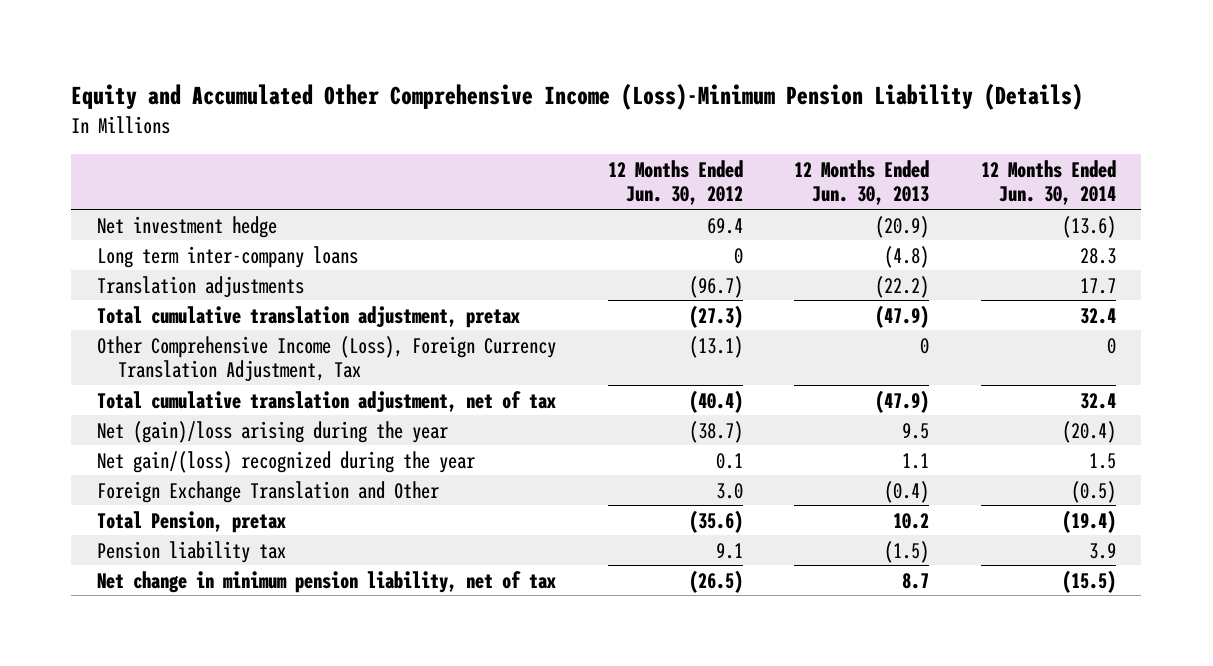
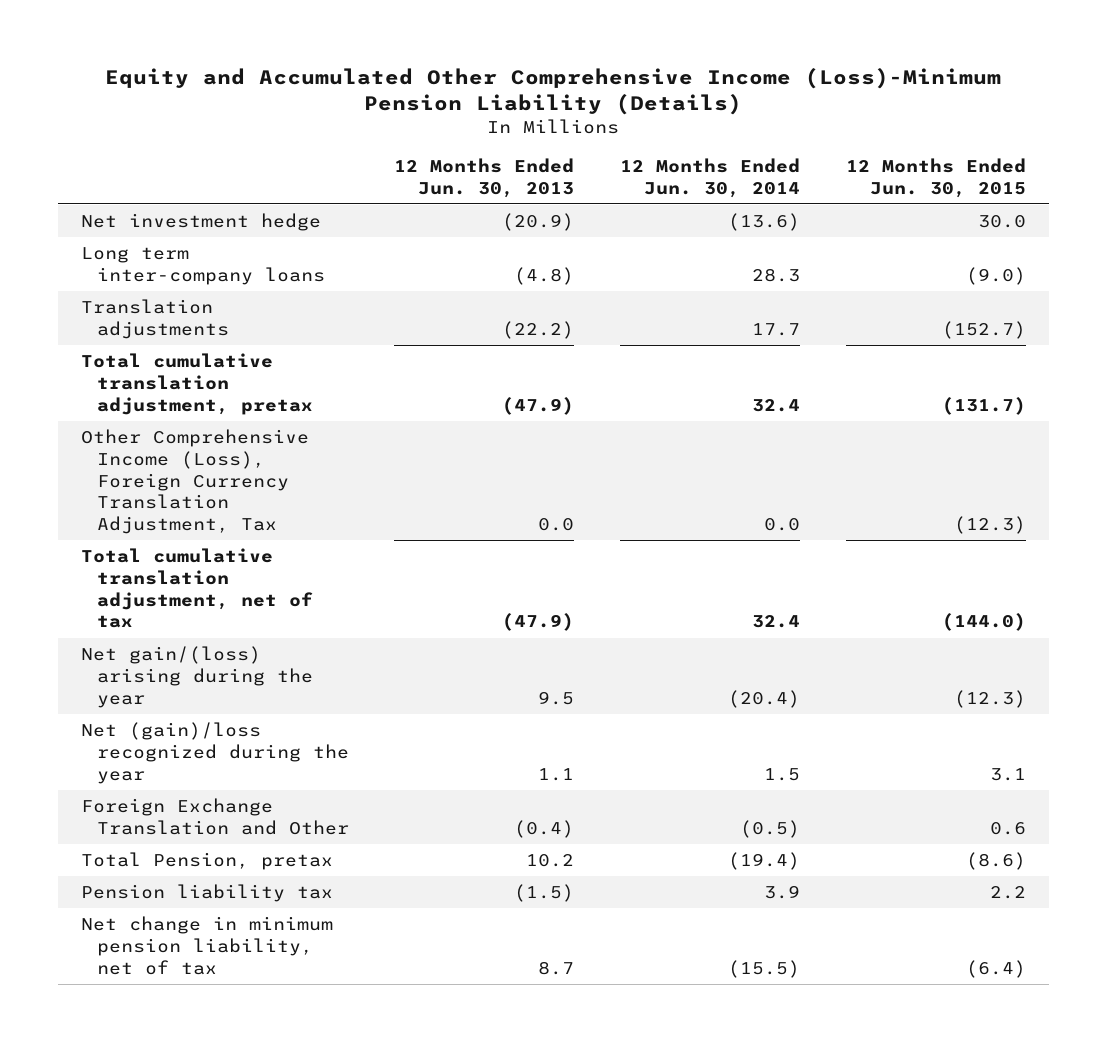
[607,159,743,206] 12 Months Ended Jun. 30, 2012 -> none
none -> [845,157,1026,198] 12 Months Ended Jun. 30, 2015
[920,337,930,354] 0 -> [538,518,575,532] 0.0
[1106,337,1116,354] 0 -> [764,518,801,532] 0.0
[97,420,449,443] Net (gain)/loss arising during the year -> [80,646,313,708] Net gain/(loss) arising during the year
[97,450,476,473] Net gain/(loss) recognized during the year -> [80,722,349,784] Net (gain)/loss recognized during the year

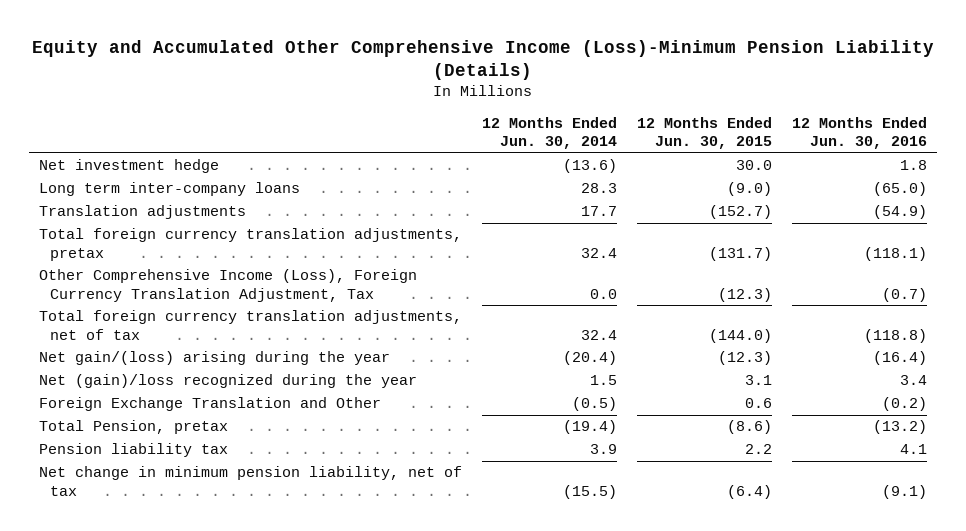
[394,157,575,198] 12 Months Ended Jun. 30, 2013 -> none
none -> [791,116,927,150] 12 Months Ended Jun. 30, 2016
[80,353,313,415] Total cumulative translation adjustment, pretax -> [39,228,463,261] Total foreign currency translation adjustments, pretax
[80,548,313,629] Total cumulative translation adjustment, net of tax -> [39,310,463,340] Total foreign currency translation adjustments, net of tax

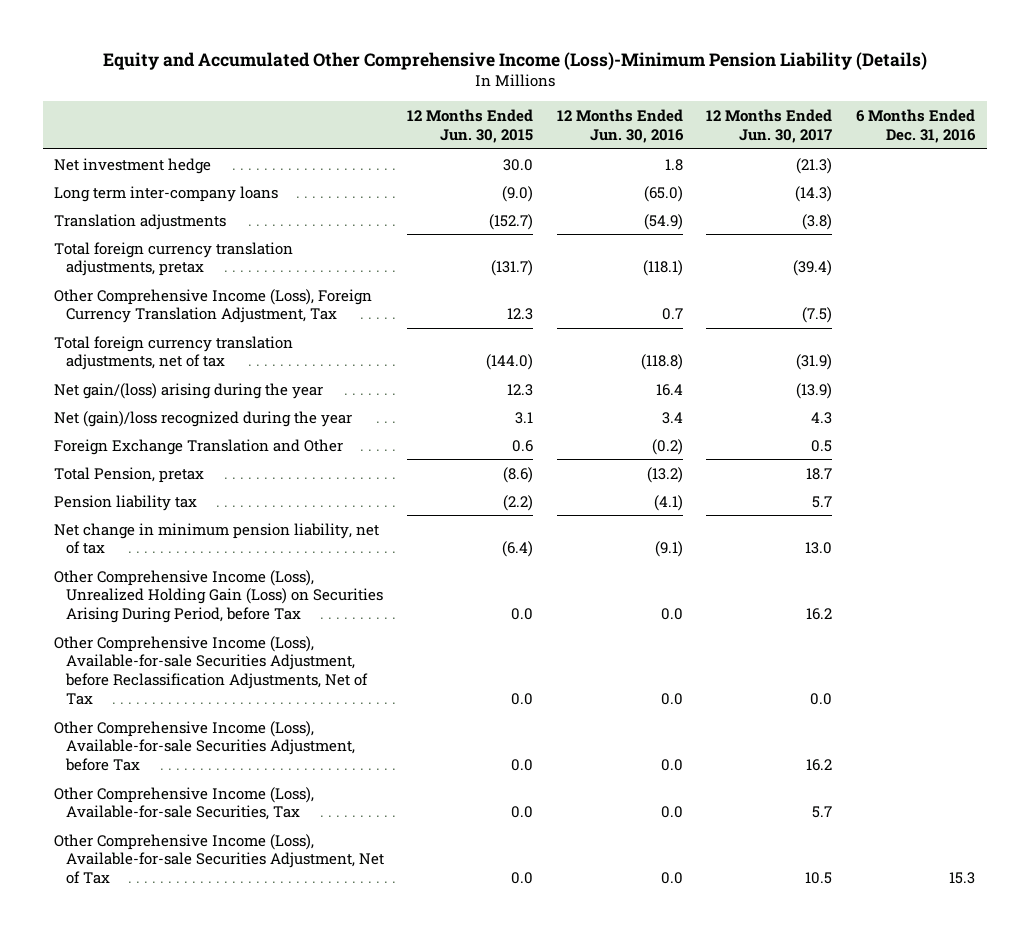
[481,116,617,150] 12 Months Ended Jun. 30, 2014 -> none
none -> [706,109,833,143] 12 Months Ended Jun. 30, 2017
none -> [855,109,976,143] 6 Months Ended Dec. 31, 2016
[717,287,772,302] (12.3) -> [507,308,534,321] 12.3
[881,287,927,302] (0.7) -> [661,308,683,321] 0.7
[717,351,772,366] (12.3) -> [507,383,534,396] 12.3
[872,351,927,366] (16.4) -> [655,383,683,396] 16.4
[744,444,772,455] 2.2 -> [503,494,534,511] (2.2)
[899,444,927,455] 4.1 -> [653,494,683,511] (4.1)
none -> [54,569,384,624] Other Comprehensive Income (Loss), Unrealized Holding Gain (Loss) on Securities Arising During Period, before Tax
none -> [54,635,369,706] Other Comprehensive Income (Loss), Available-for-sale Securities Adjustment, before Reclassification Adjustments, Net of Tax
none -> [54,720,356,772] Other Comprehensive Income (Loss), Available-for-sale Securities Adjustment, before Tax
none -> [54,786,315,821] Other Comprehensive Income (Loss), Available-for-sale Securities, Tax
none -> [54,833,385,885] Other Comprehensive Income (Loss), Available-for-sale Securities Adjustment, Net of Tax

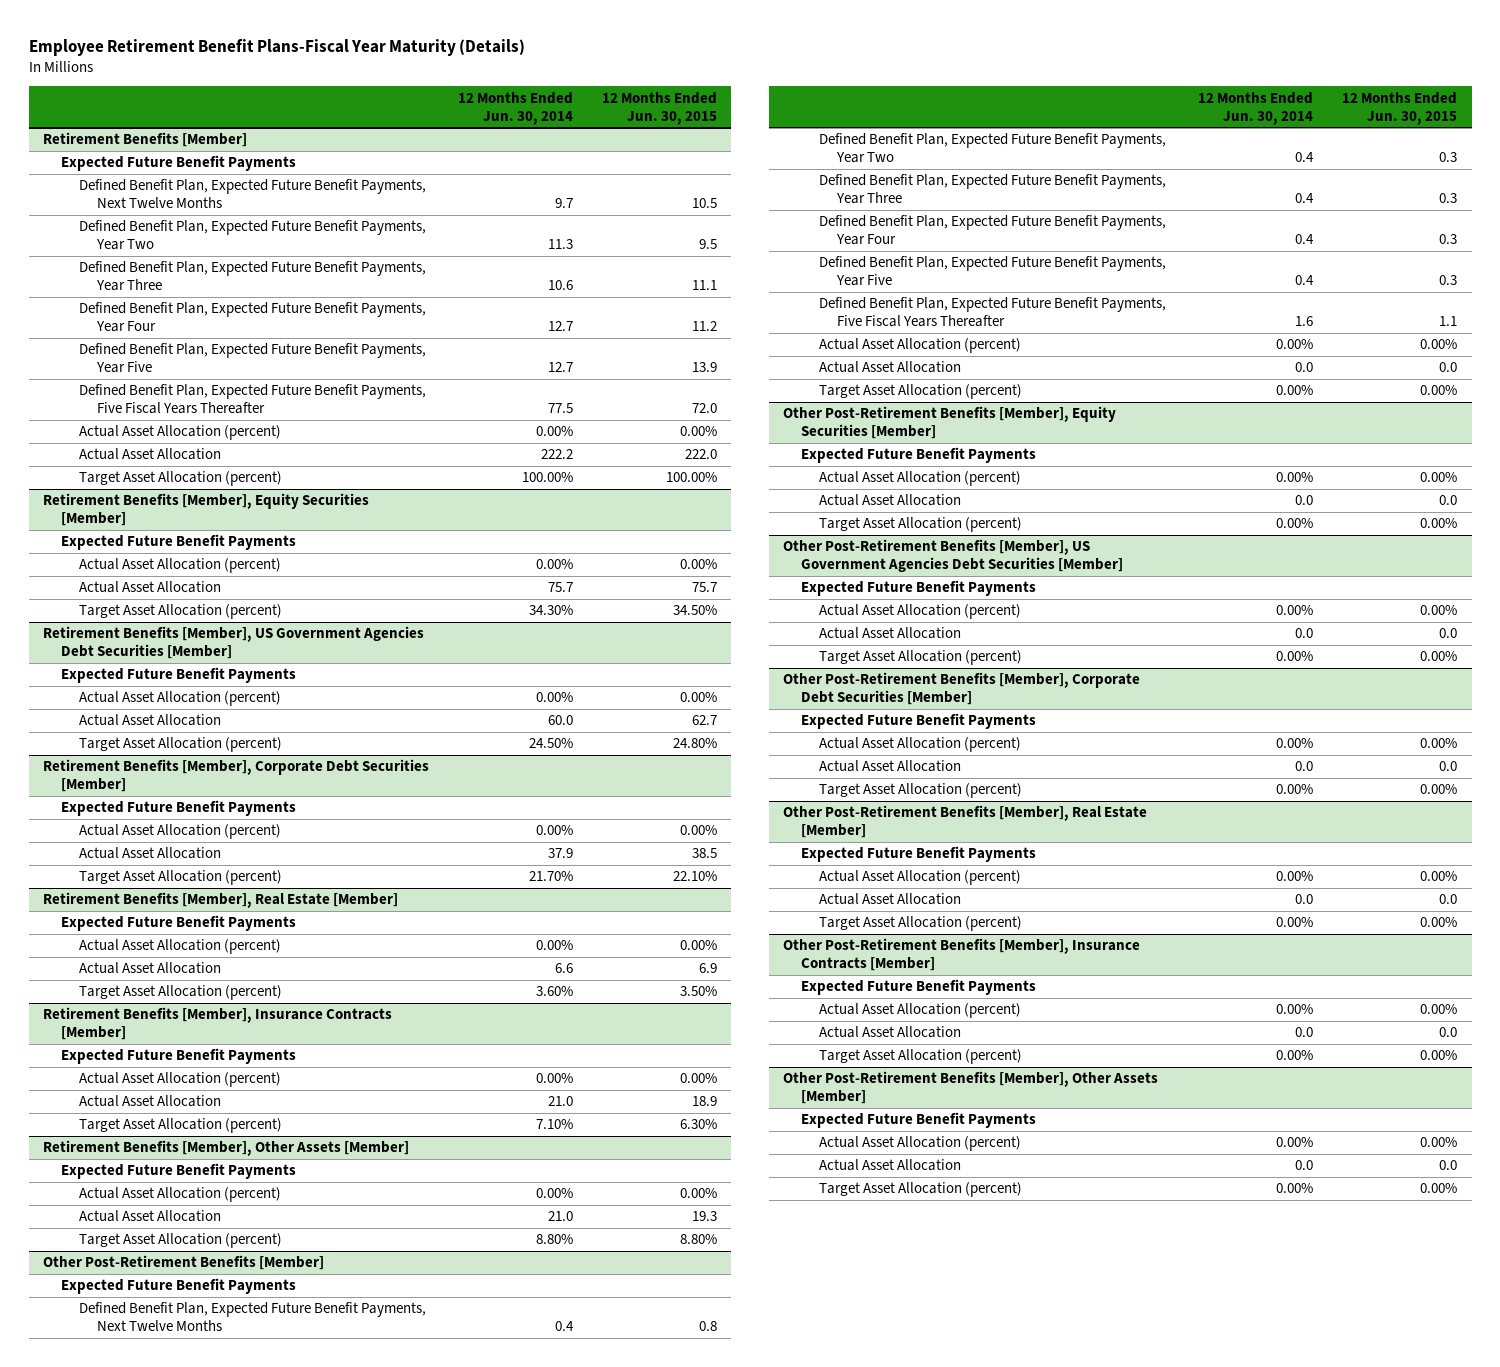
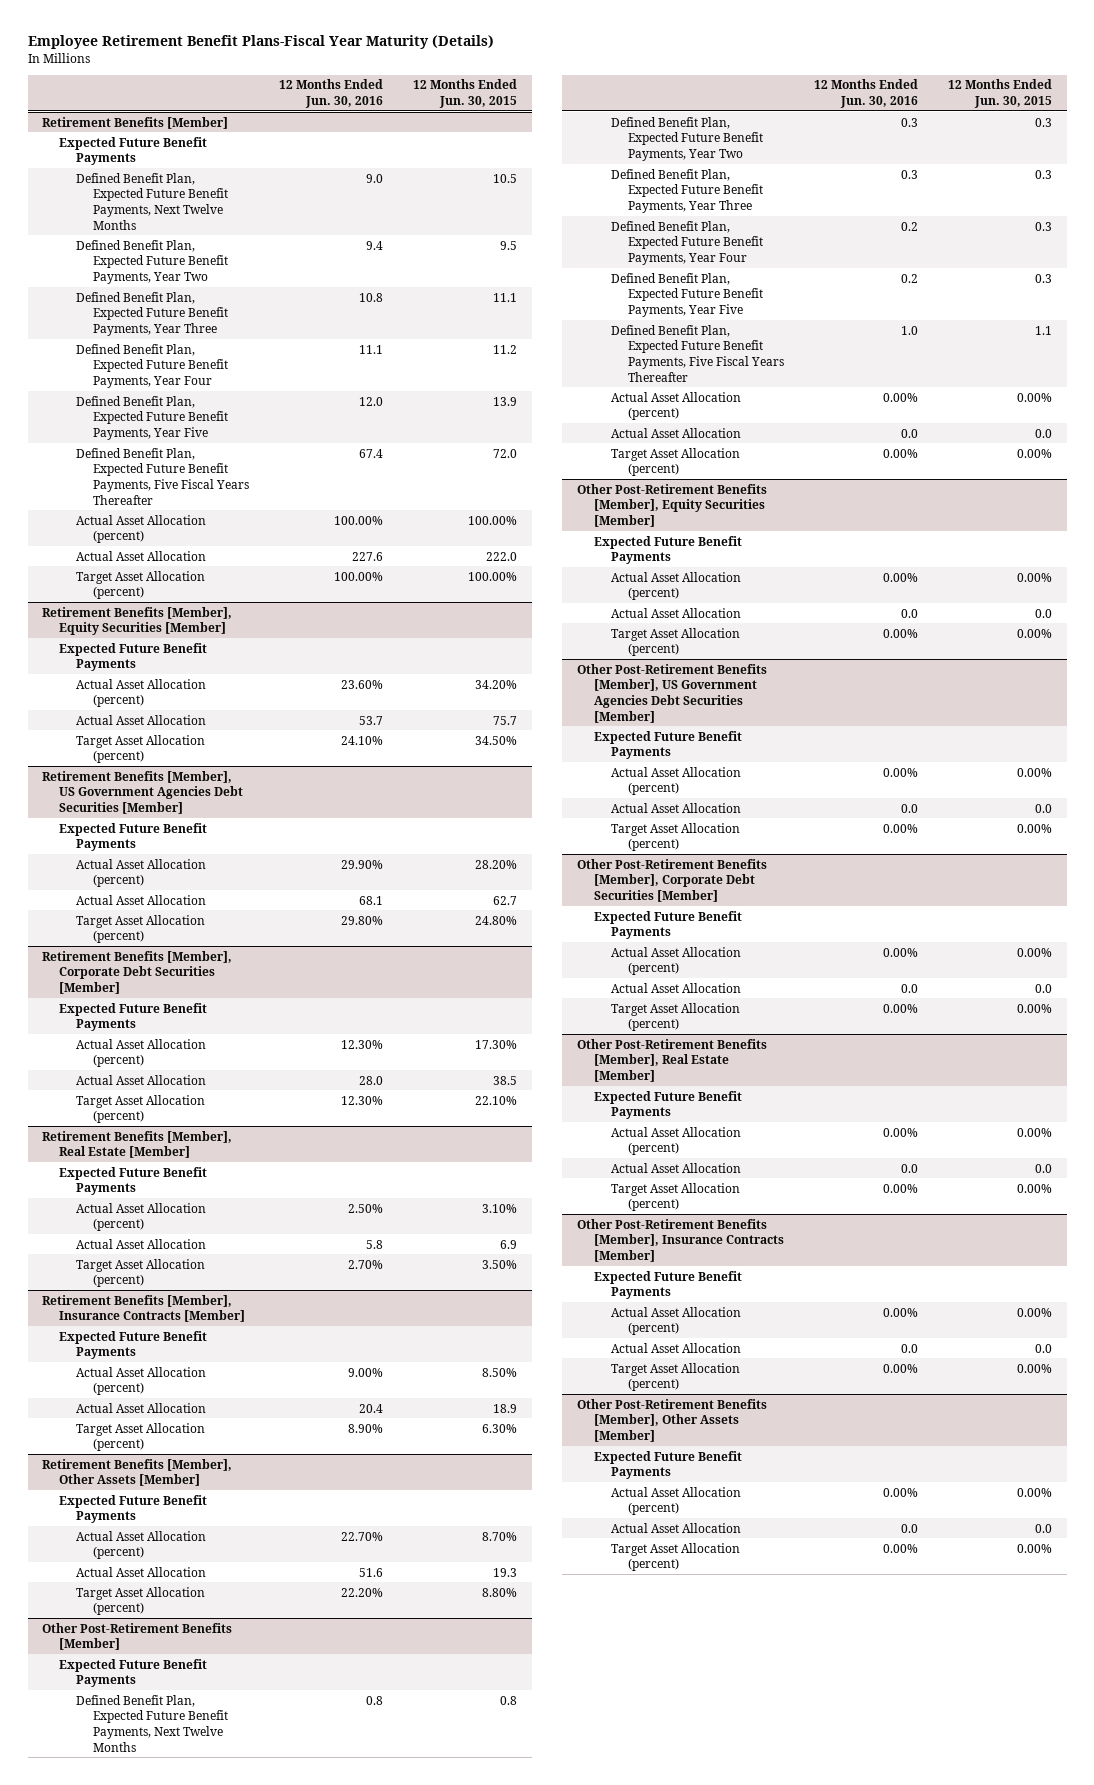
[457,91,573,125] 12 Months Ended Jun. 30, 2014 -> none
none -> [279,79,384,109] 12 Months Ended Jun. 30, 2016
[679,426,717,437] 0.00% -> [467,515,517,525] 100.00%
[679,559,717,570] 0.00% -> [474,679,517,689] 34.20%
[679,692,717,703] 0.00% -> [474,859,517,869] 28.20%
[679,825,717,836] 0.00% -> [474,1039,517,1049] 17.30%
[679,940,717,951] 0.00% -> [481,1203,517,1213] 3.10%
[679,1073,717,1084] 0.00% -> [481,1367,517,1377] 8.50%
[679,1188,717,1199] 0.00% -> [481,1531,517,1541] 8.70%

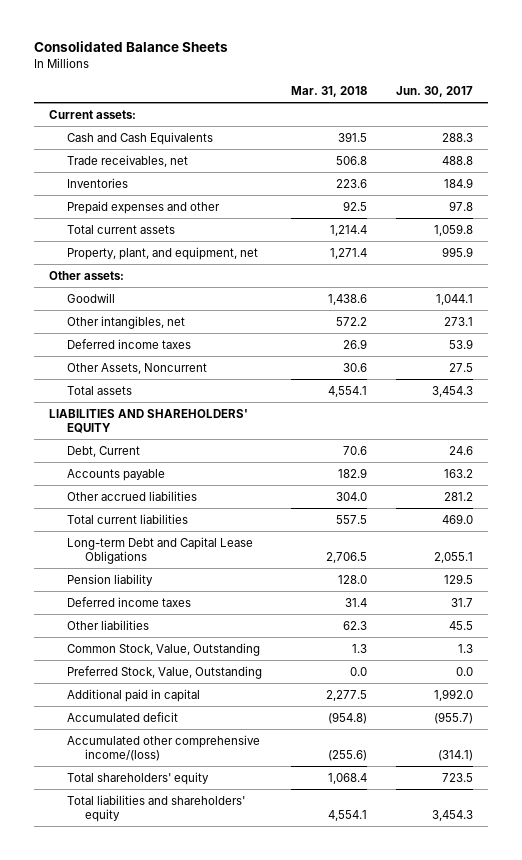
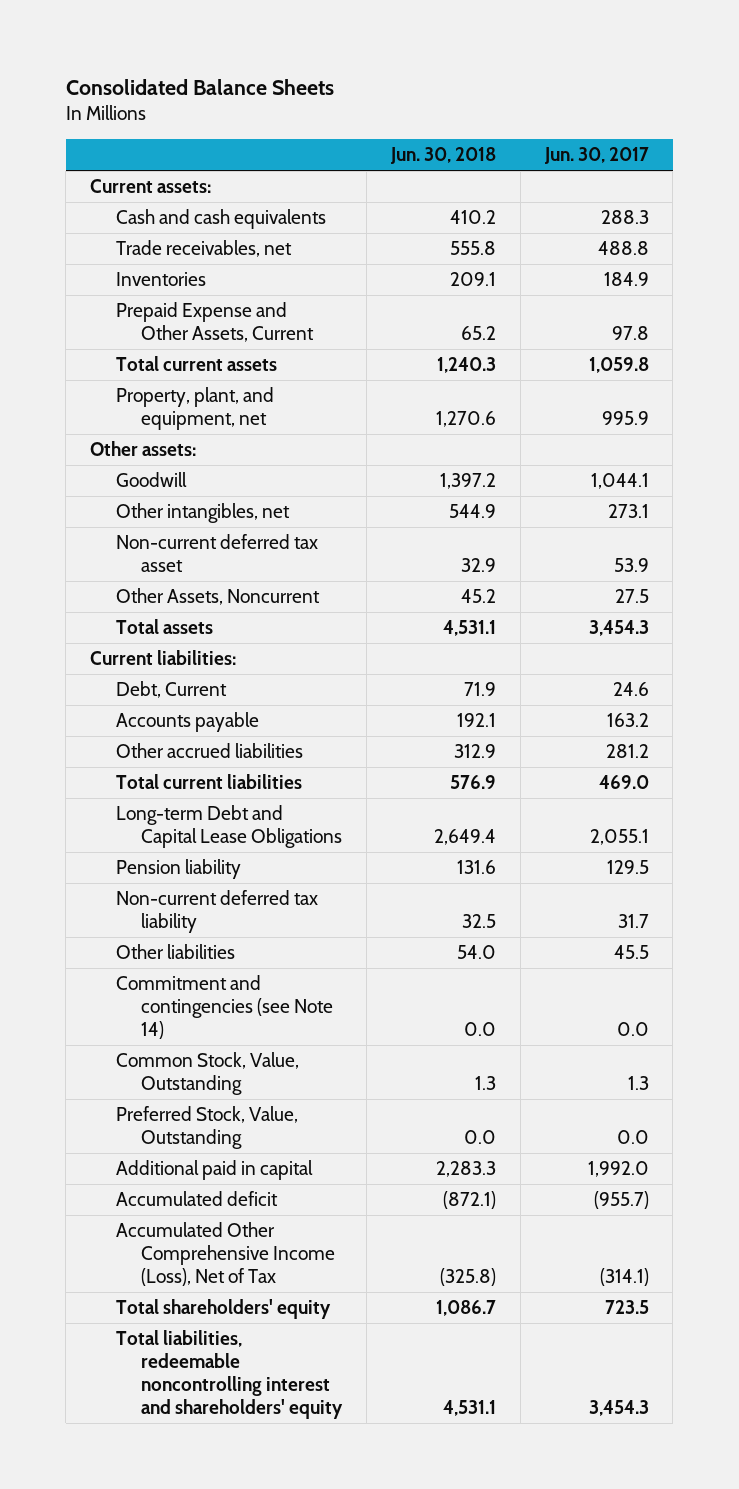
[291,86,368,98] Mar. 31, 2018 -> none
none -> [390,147,497,165] Jun. 30, 2018
[67,131,214,145] Cash and Cash Equivalents -> [115,209,326,230] Cash and cash equivalents
[67,200,221,214] Prepaid expenses and other -> [115,302,315,343] Prepaid Expense and Other Assets, Current
[67,338,192,349] Deferred income taxes -> [115,534,318,573] Non-current deferred tax asset
[48,408,248,433] LIABILITIES AND SHAREHOLDERS' EQUITY -> none
none -> [90,650,237,666] Current liabilities:
[67,596,192,607] Deferred income taxes -> [115,890,318,934] Non-current deferred tax liability
none -> [115,975,334,1040] Commitment and contingencies (see Note 14)
[67,734,261,761] Accumulated other comprehensive income/(loss) -> [115,1222,336,1287] Accumulated Other Comprehensive Income (Loss), Net of Tax
[67,794,246,822] Total liabilities and shareholders' equity -> [115,1330,344,1420] Total liabilities, redeemable noncontrolling interest and shareholders' equity

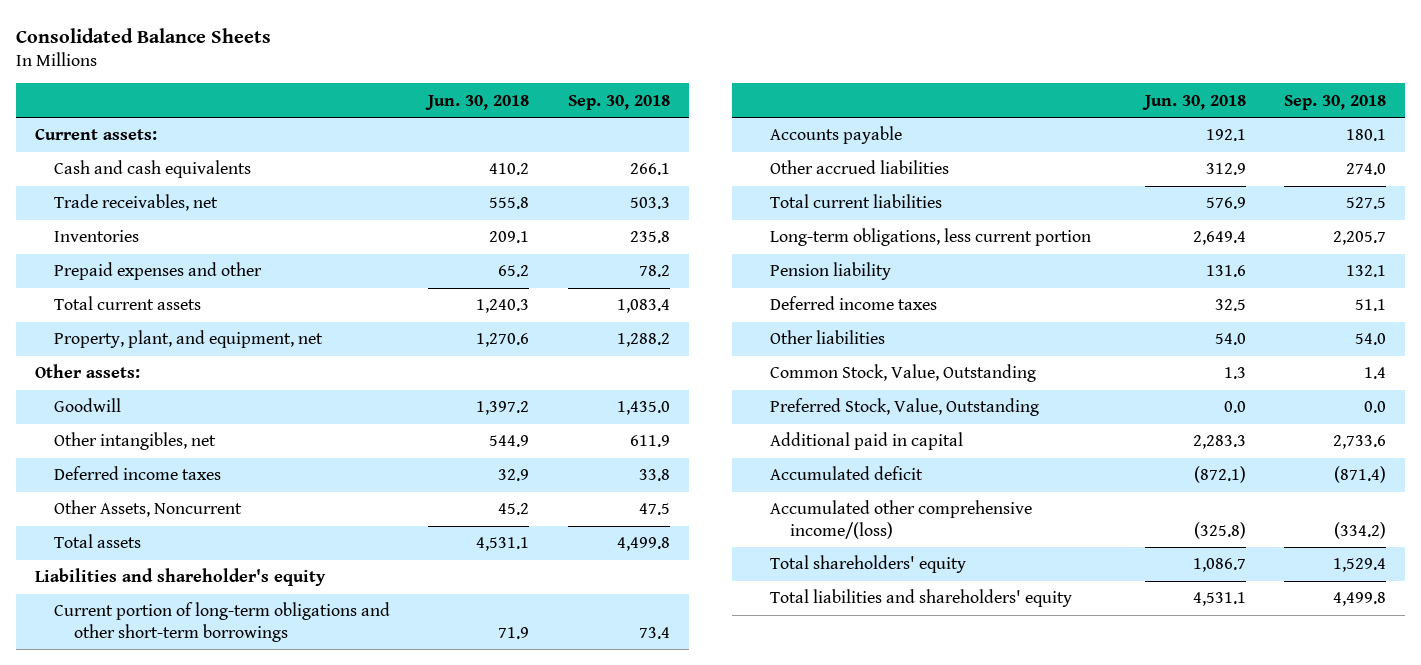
[543,147,649,165] Jun. 30, 2017 -> none
none -> [567,94,670,110] Sep. 30, 2018
[115,302,315,343] Prepaid Expense and Other Assets, Current -> [54,262,263,281] Prepaid expenses and other
[115,534,318,573] Non-current deferred tax asset -> [54,466,222,481] Deferred income taxes
[90,650,237,666] Current liabilities: -> none
none -> [34,568,326,587] Liabilities and shareholder's equity
[115,681,227,699] Debt, Current -> [54,602,391,642] Current portion of long-term obligations and other short-term borrowings
[115,805,343,849] Long-term Debt and Capital Lease Obligations -> [770,228,1092,247] Long-term obligations, less current portion
[115,890,318,934] Non-current deferred tax liability -> [770,296,938,311] Deferred income taxes
[115,975,334,1040] Commitment and contingencies (see Note 14) -> none
[115,1222,336,1287] Accumulated Other Comprehensive Income (Loss), Net of Tax -> [770,500,1033,539] Accumulated other comprehensive income/(loss)
[115,1330,344,1420] Total liabilities, redeemable noncontrolling interest and shareholders' equity -> [770,589,1073,608] Total liabilities and shareholders' equity

